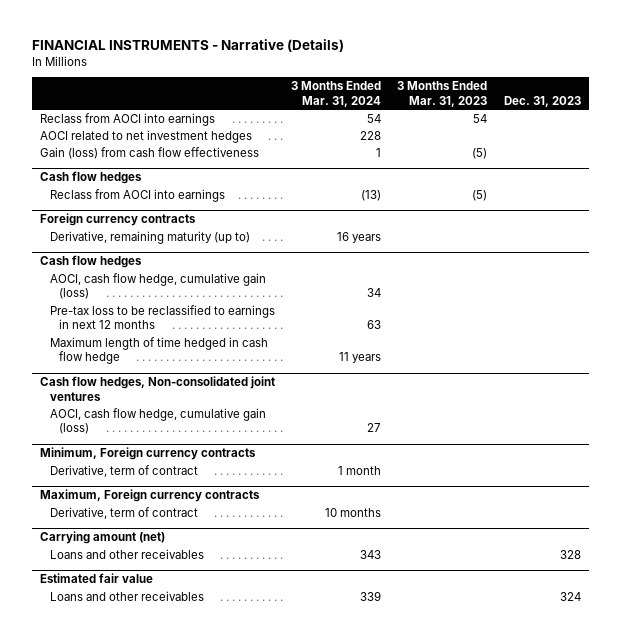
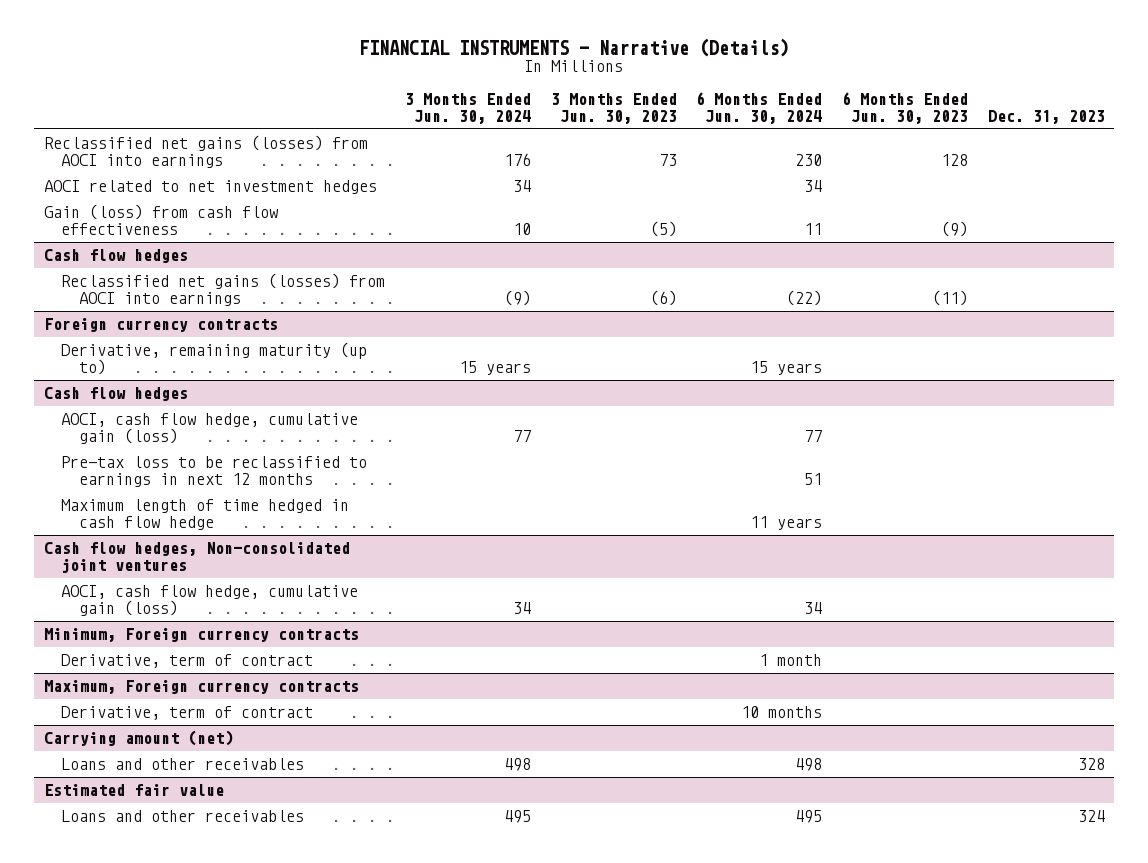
[291,81,382,107] 3 Months Ended Mar. 31, 2024 -> none
[397,81,488,107] 3 Months Ended Mar. 31, 2023 -> none
none -> [405,92,532,124] 3 Months Ended Jun. 30, 2024
none -> [550,92,677,124] 3 Months Ended Jun. 30, 2023
none -> [696,91,823,124] 6 Months Ended Jun. 30, 2024
none -> [841,91,968,124] 6 Months Ended Jun. 30, 2023
[40,112,216,126] Reclass from AOCI into earnings -> [43,135,368,169] Reclassified net gains (losses) from AOCI into earnings
[49,188,225,202] Reclass from AOCI into earnings -> [61,273,386,307] Reclassified net gains (losses) from AOCI into earnings

